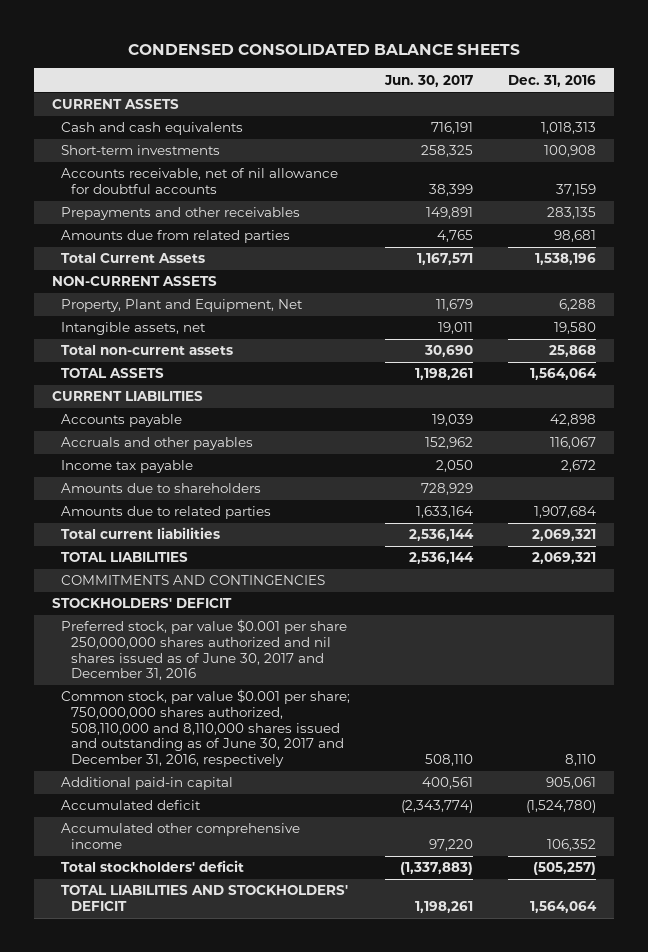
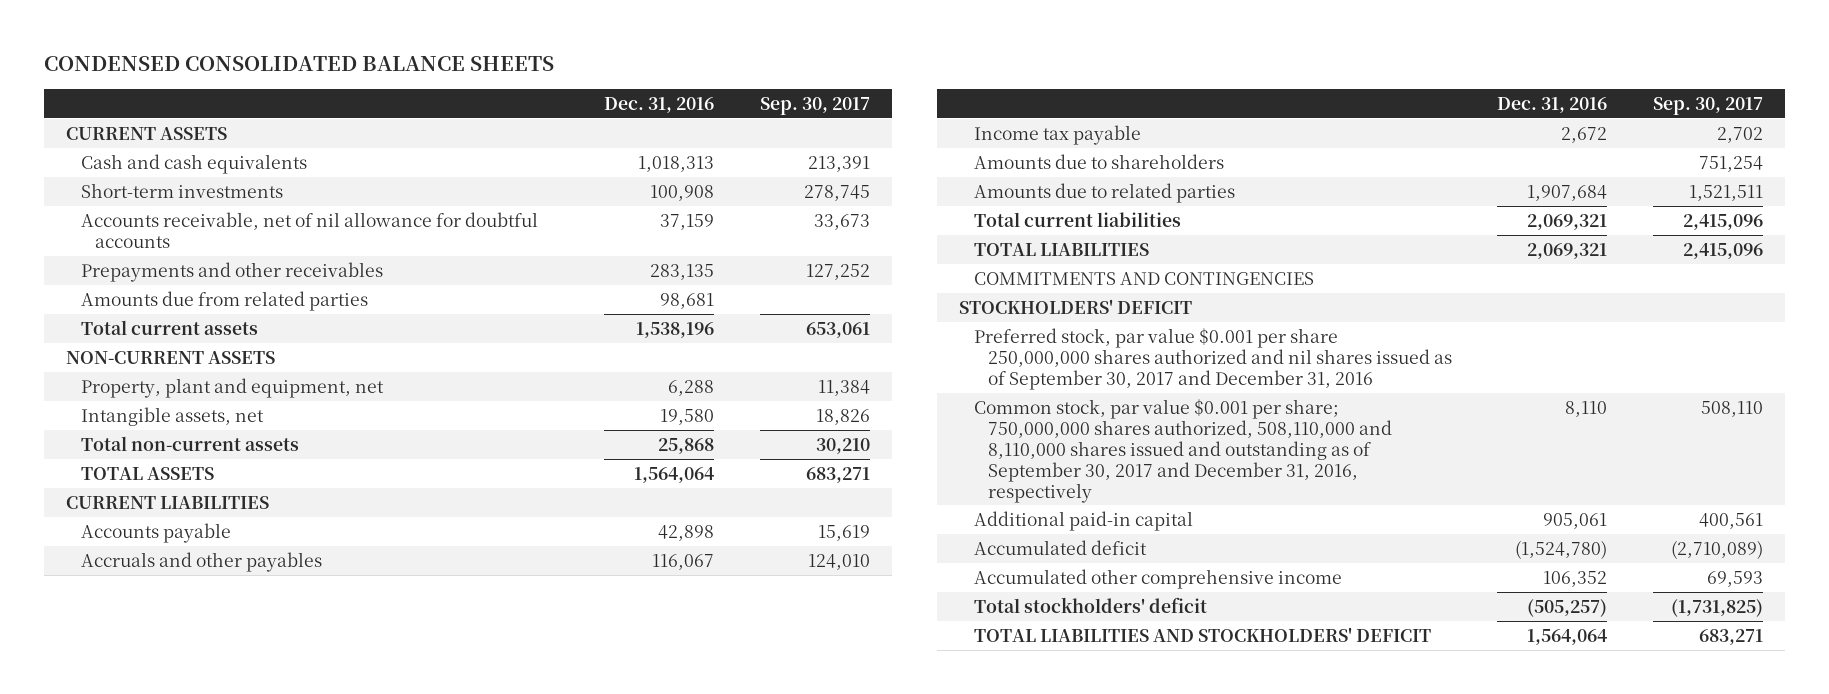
[384,74,474,87] Jun. 30, 2017 -> none
none -> [759,96,870,115] Sep. 30, 2017
[61,253,206,264] Total Current Assets -> [80,319,258,335] Total current assets
[61,299,304,313] Property, Plant and Equipment, Net -> [80,377,384,398] Property, plant and equipment, net
[61,619,348,681] Preferred stock, par value $0.001 per share 250,000,000 shares authorized and nil shares issued as of June 30, 2017 and December 31, 2016 -> [973,327,1453,390] Preferred stock, par value $0.001 per share 250,000,000 shares authorized and nil shares issued as of September 30, 2017 and December 31, 2016
[61,689,351,767] Common stock, par value $0.001 per share; 750,000,000 shares authorized, 508,110,000 and 8,110,000 shares issued and outstanding as of June 30, 2017 and December 31, 2016, respectively -> [973,398,1393,503] Common stock, par value $0.001 per share; 750,000,000 shares authorized, 508,110,000 and 8,110,000 shares issued and outstanding as of September 30, 2017 and December 31, 2016, respectively

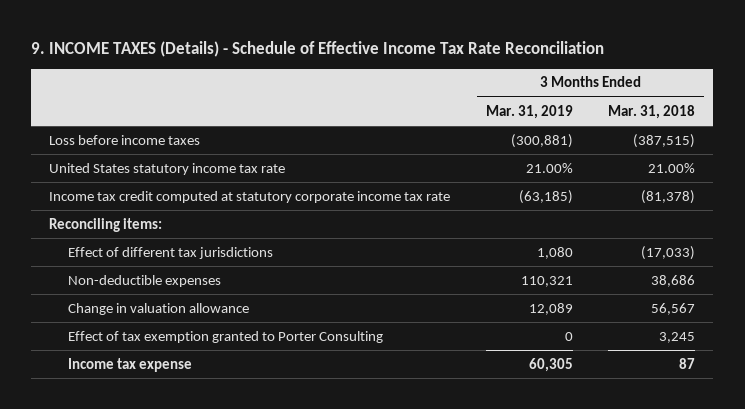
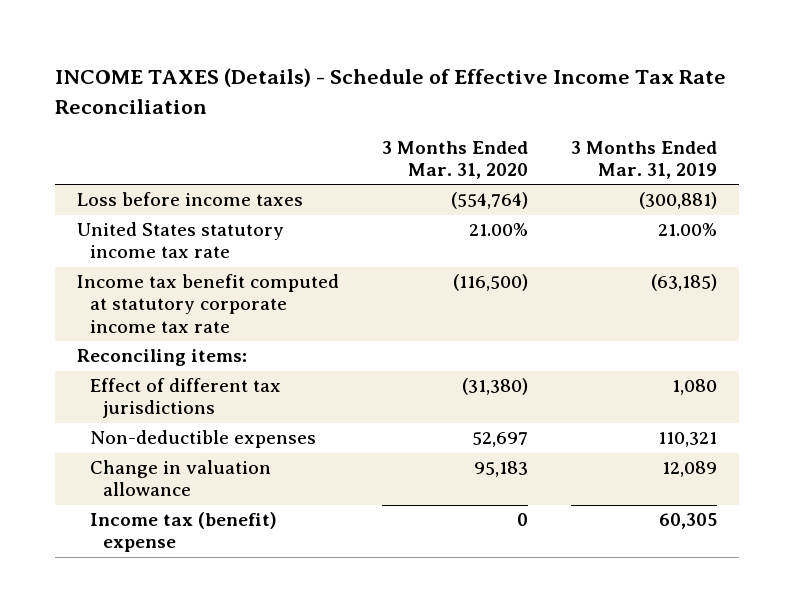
[31,41,605,58] 9. INCOME TAXES (Details) - Schedule of Effective Income Tax Rate Reconciliation -> [55,68,727,114] INCOME TAXES (Details) - Schedule of Effective Income Tax Rate Reconciliation
[608,104,696,119] Mar. 31, 2018 -> none
none -> [381,140,528,179] 3 Months Ended Mar. 31, 2020
[49,190,451,203] Income tax credit computed at statutory corporate income tax rate -> [76,274,339,333] Income tax benefit computed at statutory corporate income tax rate
[67,330,383,343] Effect of tax exemption granted to Porter Consulting -> none
[67,357,192,372] Income tax expense -> [90,512,278,553] Income tax (benefit) expense

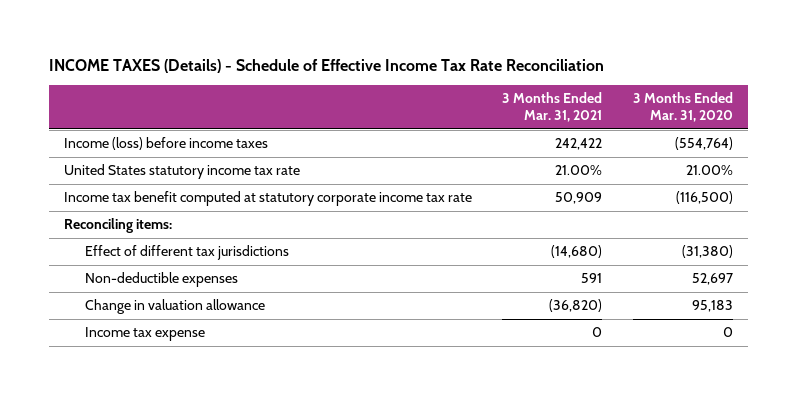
[571,140,718,179] 3 Months Ended Mar. 31, 2019 -> none
none -> [502,92,603,123] 3 Months Ended Mar. 31, 2021
[76,192,303,207] Loss before income taxes -> [64,137,269,151] Income (loss) before income taxes
[90,512,278,553] Income tax (benefit) expense -> [85,327,206,342] Income tax expense

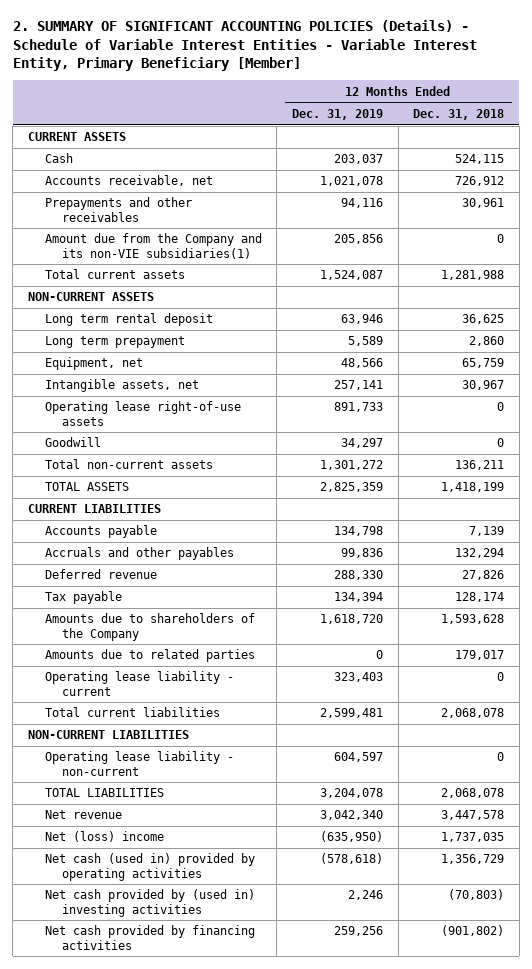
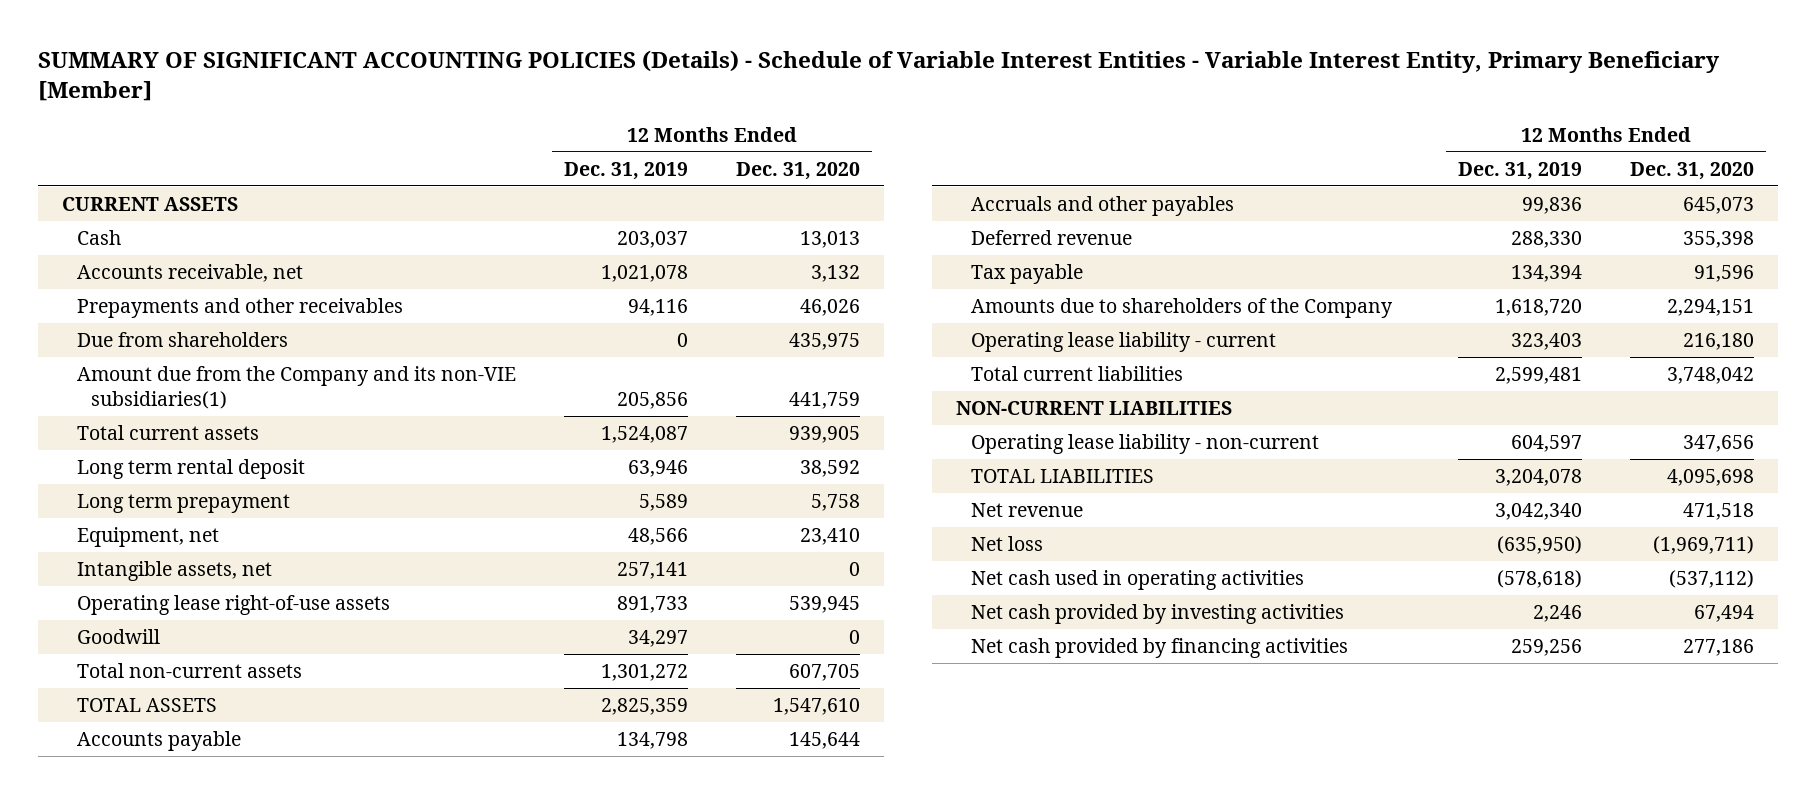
[12,20,477,72] 2. SUMMARY OF SIGNIFICANT ACCOUNTING POLICIES (Details) - Schedule of Variable Interest Entities - Variable Interest Entity, Primary Beneficiary [Member] -> [38,50,1721,102] SUMMARY OF SIGNIFICANT ACCOUNTING POLICIES (Details) - Schedule of Variable Interest Entities - Variable Interest Entity, Primary Beneficiary [Member]
[413,109,505,121] Dec. 31, 2018 -> none
none -> [735,161,860,180] Dec. 31, 2020
none -> [76,332,288,348] Due from shareholders
[28,292,155,302] NON-CURRENT ASSETS -> none
[28,504,162,514] CURRENT LIABILITIES -> none
[44,649,255,663] Amounts due to related parties -> none
[44,831,164,843] Net (loss) income -> [970,536,1043,552] Net loss
[44,853,255,881] Net cash (used in) provided by operating activities -> [970,570,1304,591] Net cash used in operating activities
[44,889,255,917] Net cash provided by (used in) investing activities -> [970,604,1344,625] Net cash provided by investing activities

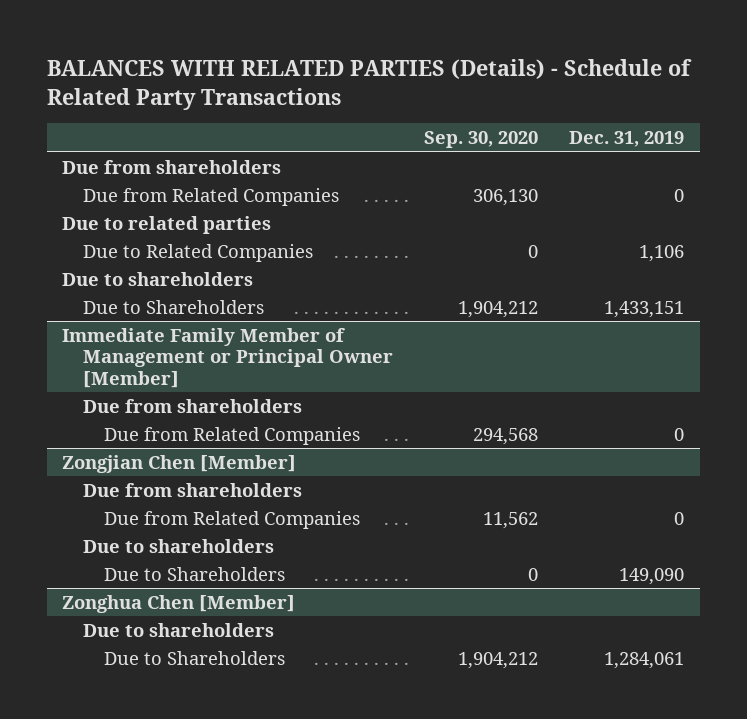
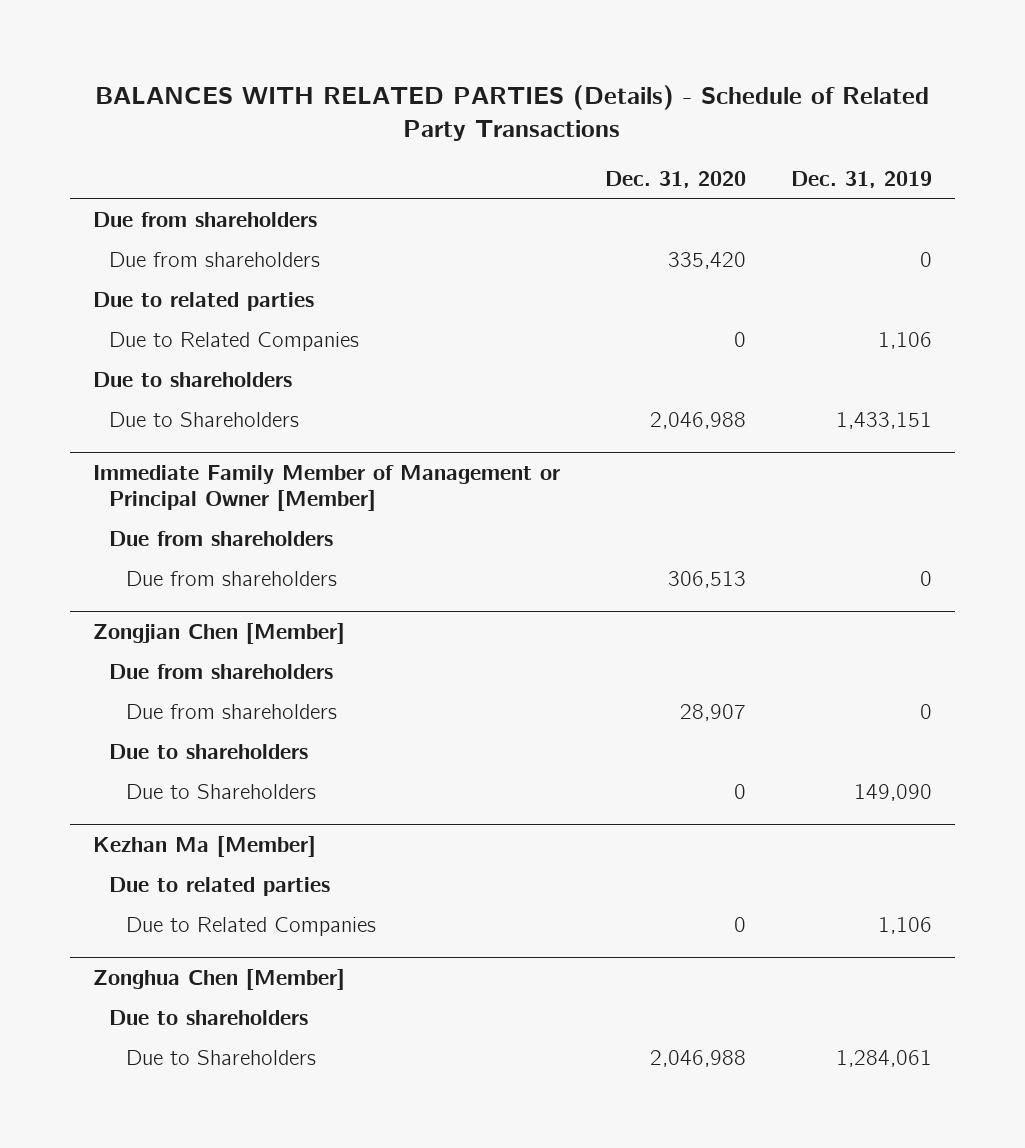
[424,131,539,149] Sep. 30, 2020 -> none
none -> [604,171,746,189] Dec. 31, 2020
[83,187,340,206] Due from Related Companies -> none
none -> [109,252,321,268] Due from shareholders
[104,426,361,445] Due from Related Companies -> none
none -> [126,571,338,587] Due from shareholders
[104,510,361,529] Due from Related Companies -> none
none -> [126,704,338,720] Due from shareholders
none -> [92,836,316,858] Kezhan Ma [Member]
none -> [109,877,331,897] Due to related parties
none -> [126,917,377,937] Due to Related Companies

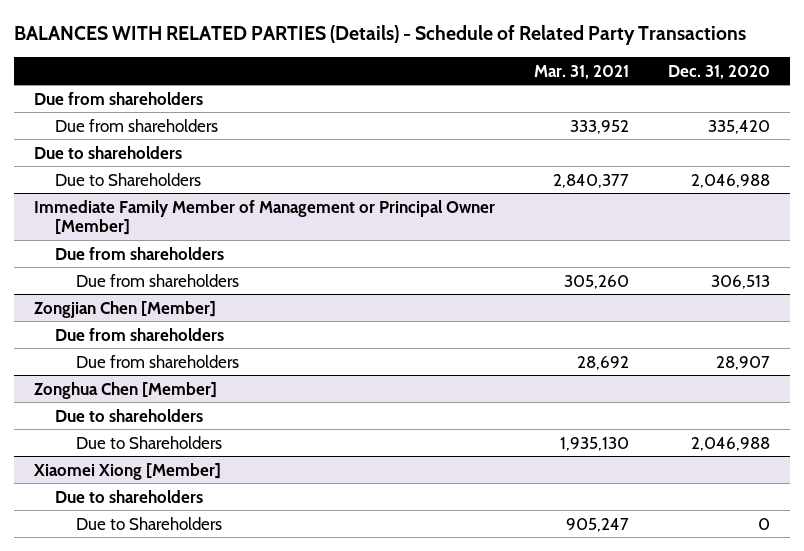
[791,171,933,189] Dec. 31, 2019 -> none
none -> [534,64,630,79] Mar. 31, 2021
[92,292,314,312] Due to related parties -> none
[109,332,360,352] Due to Related Companies -> none
[109,744,309,760] Due to shareholders -> none
[126,784,317,800] Due to Shareholders -> none
[92,836,316,858] Kezhan Ma [Member] -> none
[109,877,331,897] Due to related parties -> none
[126,917,377,937] Due to Related Companies -> none
none -> [32,462,221,480] Xiaomei Xiong [Member]
none -> [54,489,203,503] Due to shareholders
none -> [75,516,222,530] Due to Shareholders

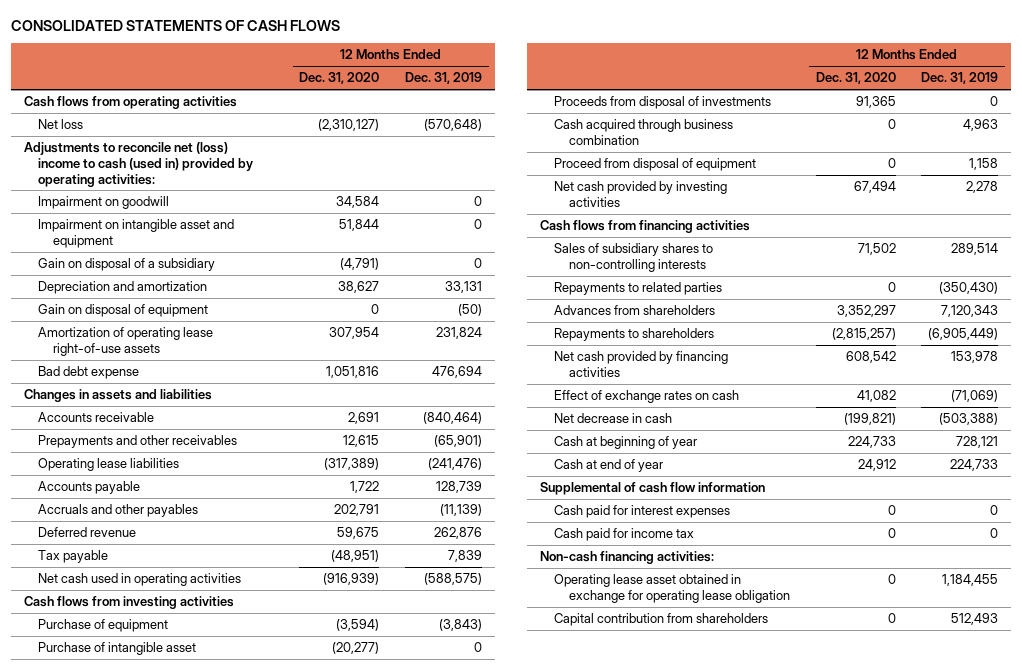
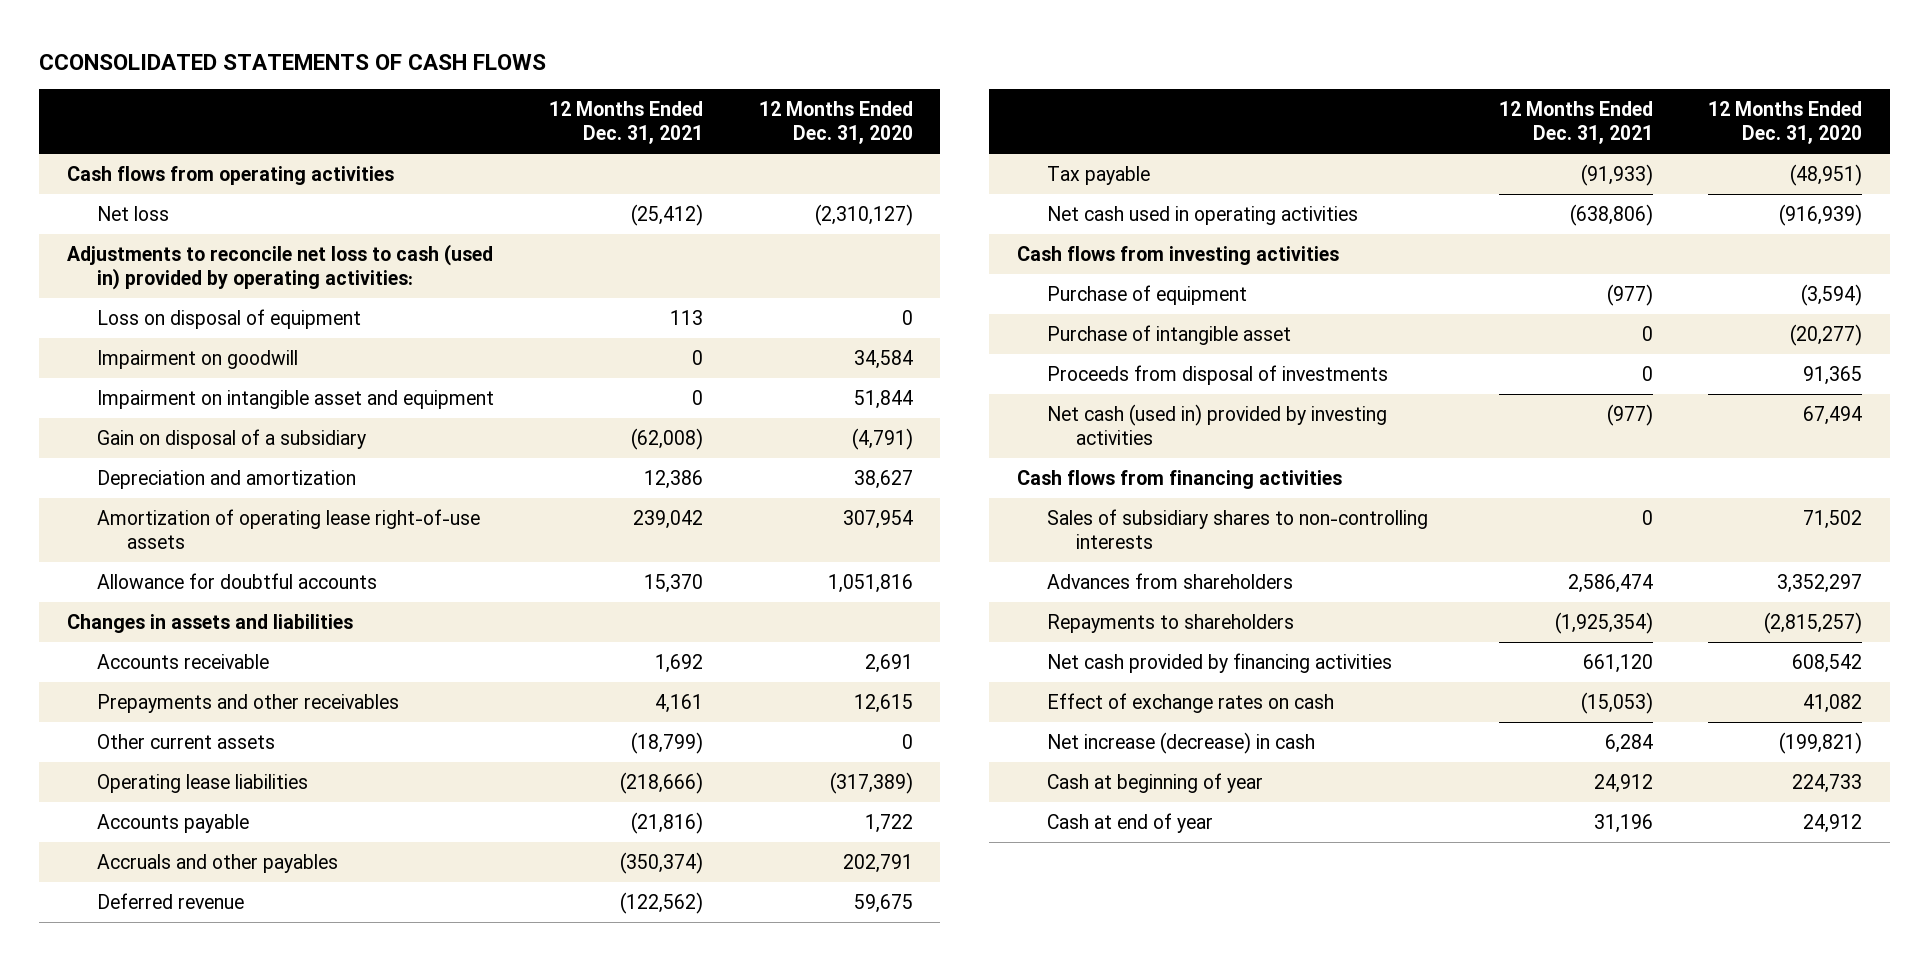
[10,19,340,31] CONSOLIDATED STATEMENTS OF CASH FLOWS -> [39,53,547,70] CCONSOLIDATED STATEMENTS OF CASH FLOWS
[405,72,483,85] Dec. 31, 2019 -> none
none -> [549,100,704,145] 12 Months Ended Dec. 31, 2021
[23,142,254,187] Adjustments to reconcile net (loss) income to cash (used in) provided by operating activities: -> [66,243,493,291] Adjustments to reconcile net loss to cash (used in) provided by operating activities:
none -> [96,308,361,329] Loss on disposal of equipment
[38,304,209,318] Gain on disposal of equipment -> none
[38,366,140,380] Bad debt expense -> [96,572,377,589] Allowance for doubtful accounts
none -> [96,733,275,749] Other current assets
[554,119,734,145] Cash acquired through business combination -> none
[554,158,757,172] Proceed from disposal of equipment -> none
[554,181,728,207] Net cash provided by investing activities -> [1046,403,1387,446] Net cash (used in) provided by investing activities
[554,282,723,296] Repayments to related parties -> none
[554,413,673,424] Net decrease in cash -> [1046,731,1315,754] Net increase (decrease) in cash
[539,482,765,496] Supplemental of cash flow information -> none
[554,505,731,519] Cash paid for interest expenses -> none
[554,528,695,542] Cash paid for income tax -> none
[539,551,714,565] Non-cash financing activities: -> none
[554,574,790,603] Operating lease asset obtained in exchange for operating lease obligation -> none
[554,613,769,627] Capital contribution from shareholders -> none

